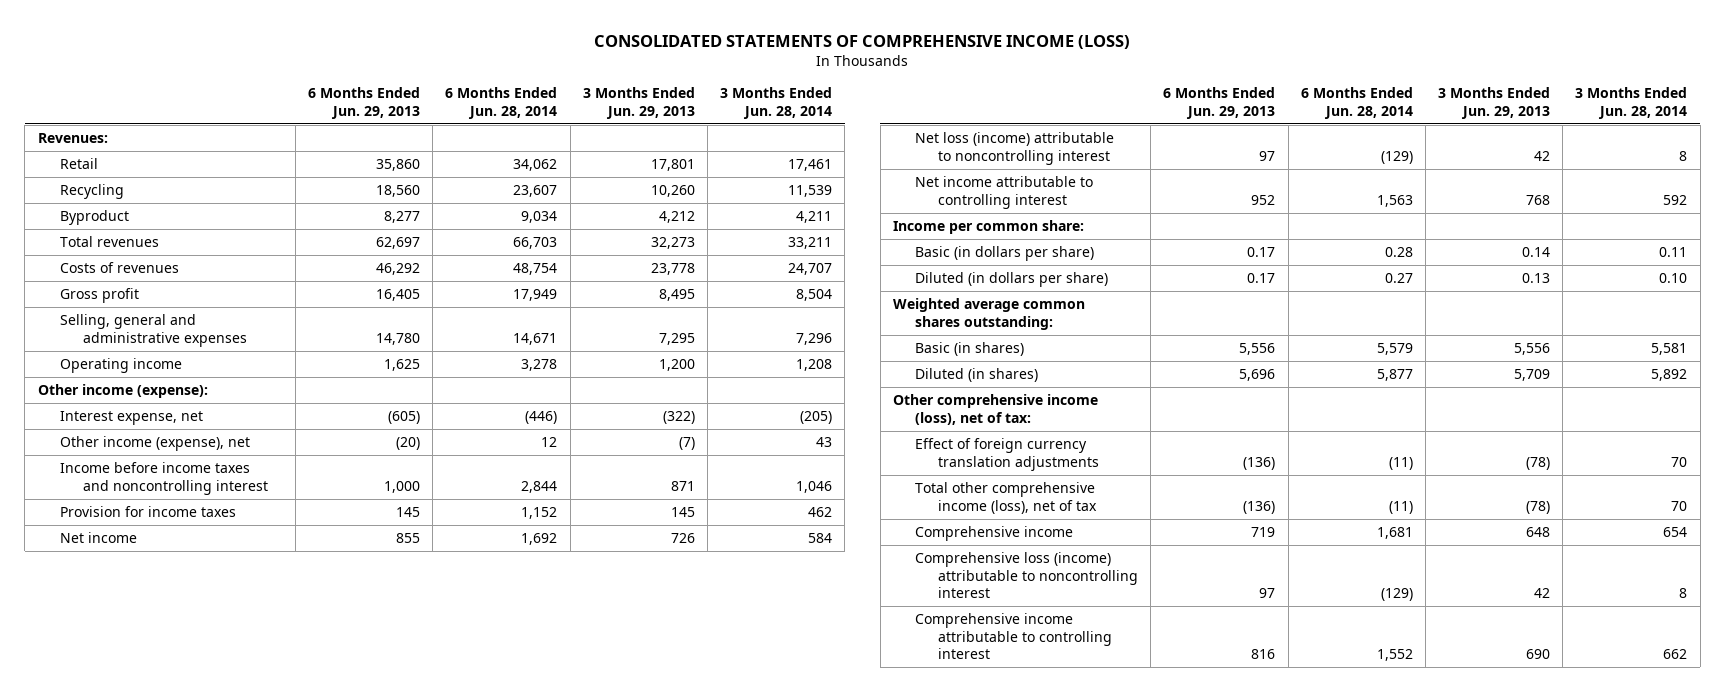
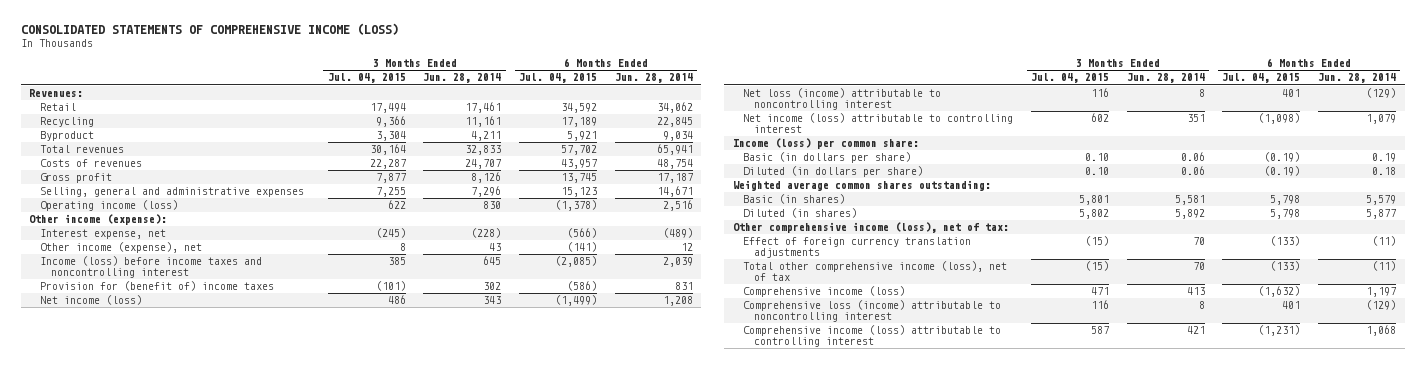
[308,87,421,119] 6 Months Ended Jun. 29, 2013 -> none
[582,87,695,119] 3 Months Ended Jun. 29, 2013 -> none
none -> [327,73,406,84] Jul. 04, 2015
none -> [518,73,597,84] Jul. 04, 2015
[513,185,558,198] 23,607 -> [656,117,693,128] 22,845
[788,185,833,198] 11,539 -> [465,116,502,128] 11,161
[513,237,558,250] 66,703 -> [656,144,693,156] 65,941
[788,237,833,250] 33,211 -> [465,145,502,156] 32,833
[513,289,558,302] 17,949 -> [656,173,693,184] 17,187
[796,289,833,302] 8,504 -> [471,172,502,184] 8,126
[60,358,183,374] Operating income -> [40,200,179,212] Operating income (loss)
[521,359,558,372] 3,278 -> [662,200,693,212] 2,516
[796,359,833,372] 1,208 -> [483,201,502,210] 830
[525,411,558,425] (446) -> [662,228,693,239] (489)
[800,411,833,425] (205) -> [471,228,502,239] (228)
[60,462,268,495] Income before income taxes and noncontrolling interest -> [40,256,263,279] Income (loss) before income taxes and noncontrolling interest
[521,480,558,493] 2,844 -> [662,257,693,268] 2,039
[796,480,833,493] 1,046 -> [483,256,502,266] 645
[60,506,237,518] Provision for income taxes -> [40,281,275,292] Provision for (benefit of) income taxes
[521,507,558,520] 1,152 -> [674,282,693,291] 831
[808,507,833,518] 462 -> [483,282,502,291] 302
[60,532,138,544] Net income -> [40,295,143,306] Net income (loss)
[521,533,558,546] 1,692 -> [662,296,693,307] 1,208
[808,533,833,544] 584 -> [483,296,502,305] 343
[915,176,1094,209] Net income attributable to controlling interest -> [743,113,1014,134] Net income (loss) attributable to controlling interest
[1376,194,1413,207] 1,563 -> [1365,114,1396,125] 1,079
[1663,194,1688,205] 592 -> [1186,114,1205,123] 351
[892,220,1084,235] Income per common share: -> [732,138,919,150] Income (loss) per common share:
[1384,247,1413,258] 0.28 -> [1371,153,1396,163] 0.19
[1659,247,1688,258] 0.11 -> [1180,152,1205,162] 0.06
[1384,273,1413,284] 0.27 -> [1371,167,1396,176] 0.18
[1659,273,1688,284] 0.10 -> [1180,166,1205,176] 0.06
[915,526,1074,542] Comprehensive income -> [743,286,906,298] Comprehensive income (loss)
[1376,527,1413,540] 1,681 -> [1365,287,1396,298] 1,197
[1663,527,1688,538] 654 -> [1186,287,1205,296] 413
[915,613,1113,660] Comprehensive income attributable to controlling interest -> [743,325,1002,348] Comprehensive income (loss) attributable to controlling interest
[1376,649,1413,662] 1,552 -> [1365,325,1396,337] 1,068
[1663,649,1688,660] 662 -> [1186,326,1205,335] 421

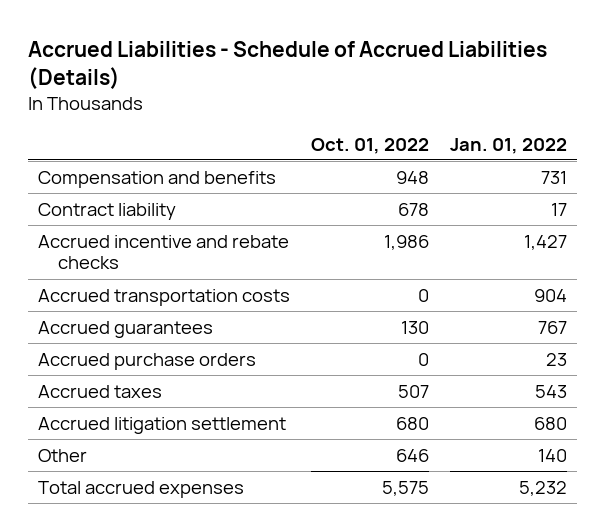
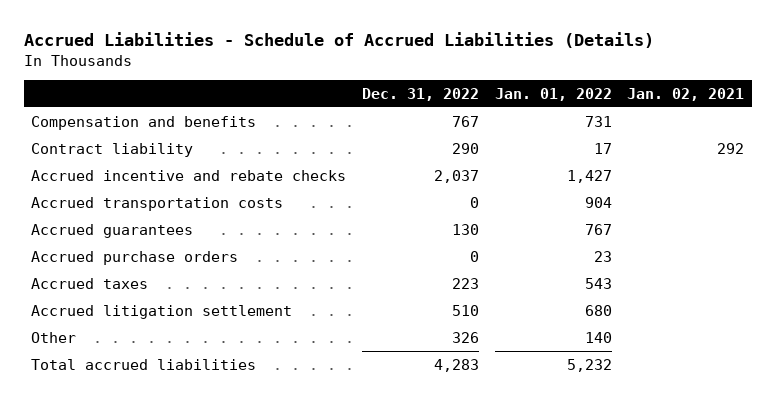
[311,137,430,154] Oct. 01, 2022 -> none
none -> [362,87,480,101] Dec. 31, 2022
none -> [627,87,745,101] Jan. 02, 2021
[38,480,245,498] Total accrued expenses -> [31,358,257,370] Total accrued liabilities

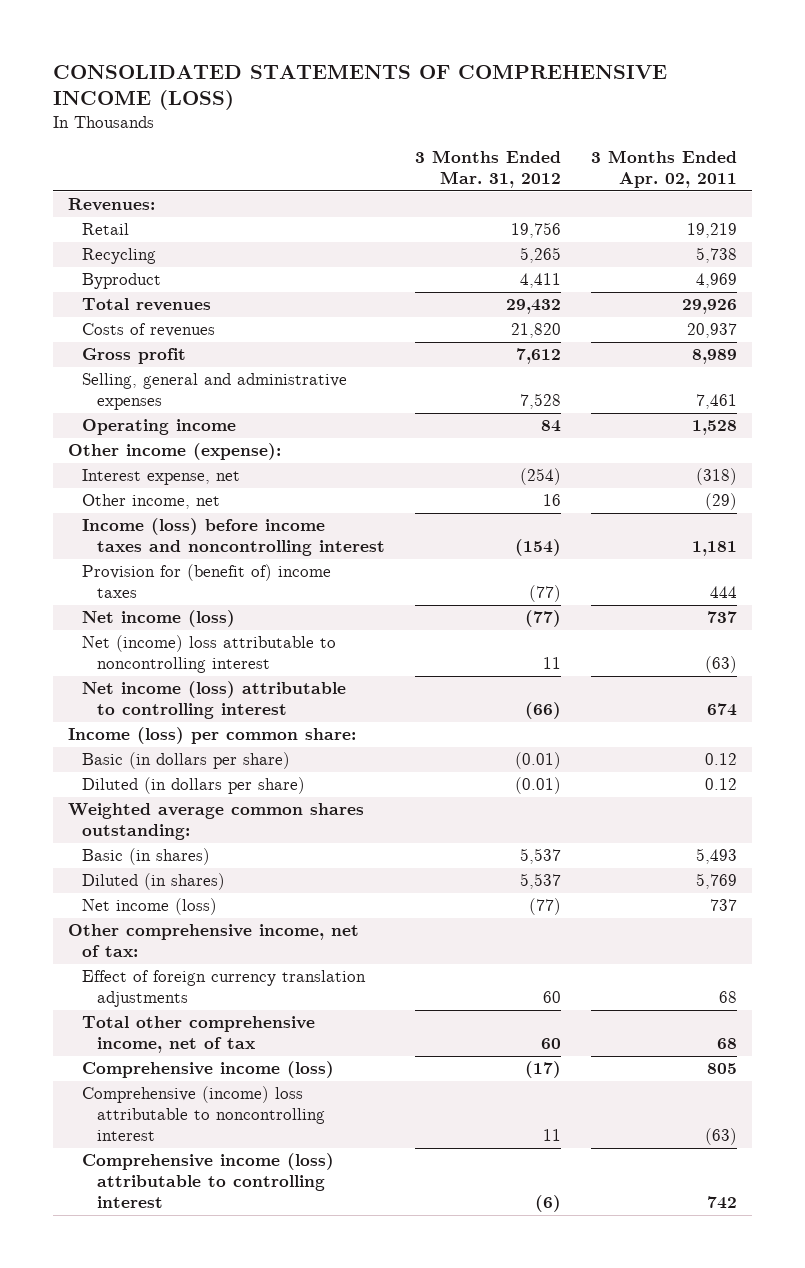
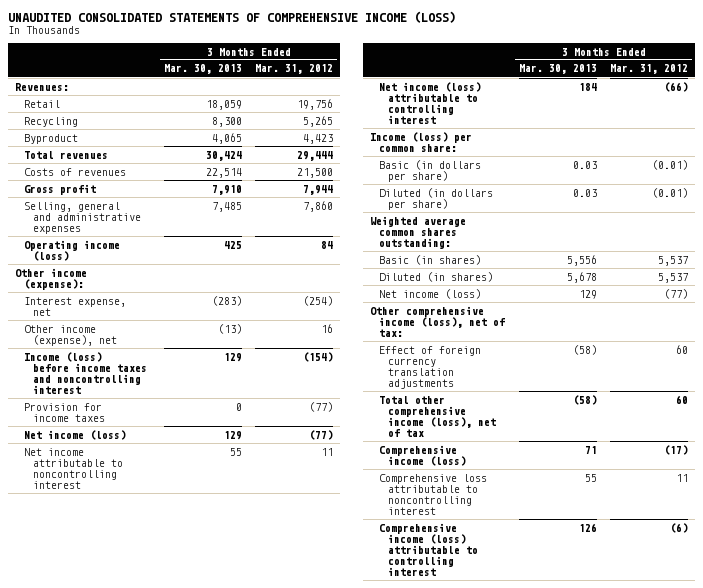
[52,64,667,111] CONSOLIDATED STATEMENTS OF COMPREHENSIVE INCOME (LOSS) -> [7,10,456,23] UNAUDITED CONSOLIDATED STATEMENTS OF COMPREHENSIVE INCOME (LOSS)
[591,150,738,189] 3 Months Ended Apr. 02, 2011 -> none
none -> [163,64,242,75] Mar. 30, 2013
[519,273,561,289] 4,411 -> [303,133,334,144] 4,423
[505,299,561,315] 29,432 -> [297,150,334,161] 29,444
[510,323,561,339] 21,820 -> [297,167,334,178] 21,500
[515,348,561,365] 7,612 -> [303,184,334,195] 7,944
[519,393,561,410] 7,528 -> [303,200,334,212] 7,860
[82,419,237,436] Operating income -> [23,239,120,261] Operating income (loss)
[82,494,221,510] Other income, net -> [23,324,117,346] Other income (expense), net
[82,564,332,599] Provision for (benefit of) income taxes -> [23,402,105,422] Provision for income taxes
[82,635,337,674] Net (income) loss attributable to noncontrolling interest -> [23,447,123,489] Net income attributable to noncontrolling interest
[67,924,359,958] Other comprehensive income, net of tax: -> [369,305,505,337] Other comprehensive income (loss), net of tax:
[82,1016,316,1054] Total other comprehensive income, net of tax -> [378,395,496,437] Total other comprehensive income (loss), net of tax
[82,1086,325,1141] Comprehensive (income) loss attributable to noncontrolling interest -> [378,473,487,515] Comprehensive loss attributable to noncontrolling interest

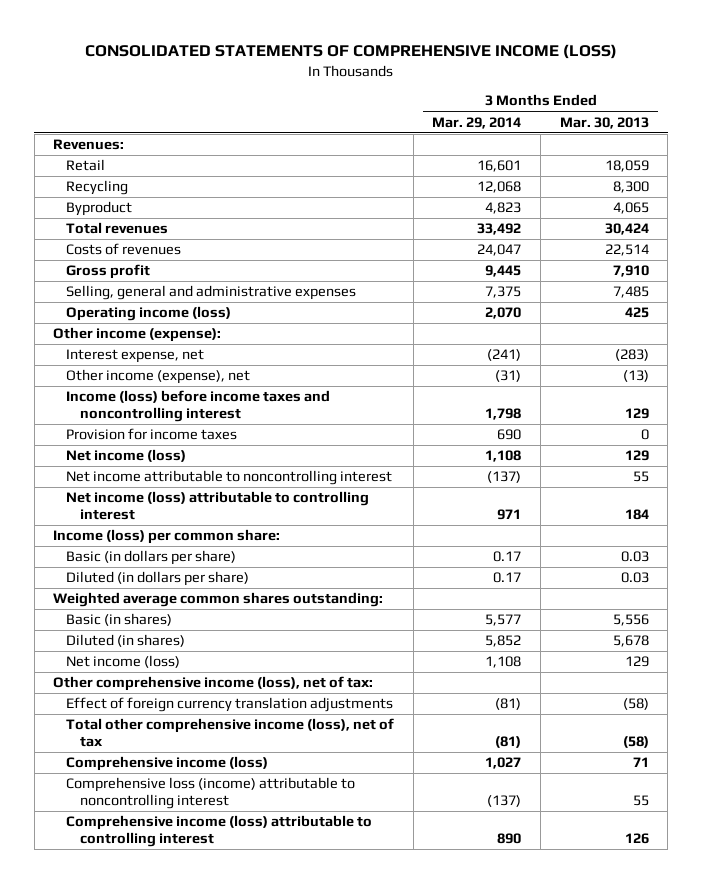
[7,10,456,23] UNAUDITED CONSOLIDATED STATEMENTS OF COMPREHENSIVE INCOME (LOSS) -> [84,44,617,60] CONSOLIDATED STATEMENTS OF COMPREHENSIVE INCOME (LOSS)
[255,64,334,75] Mar. 31, 2012 -> none
none -> [432,116,522,129] Mar. 29, 2014
[378,473,487,515] Comprehensive loss attributable to noncontrolling interest -> [66,777,356,810] Comprehensive loss (income) attributable to noncontrolling interest

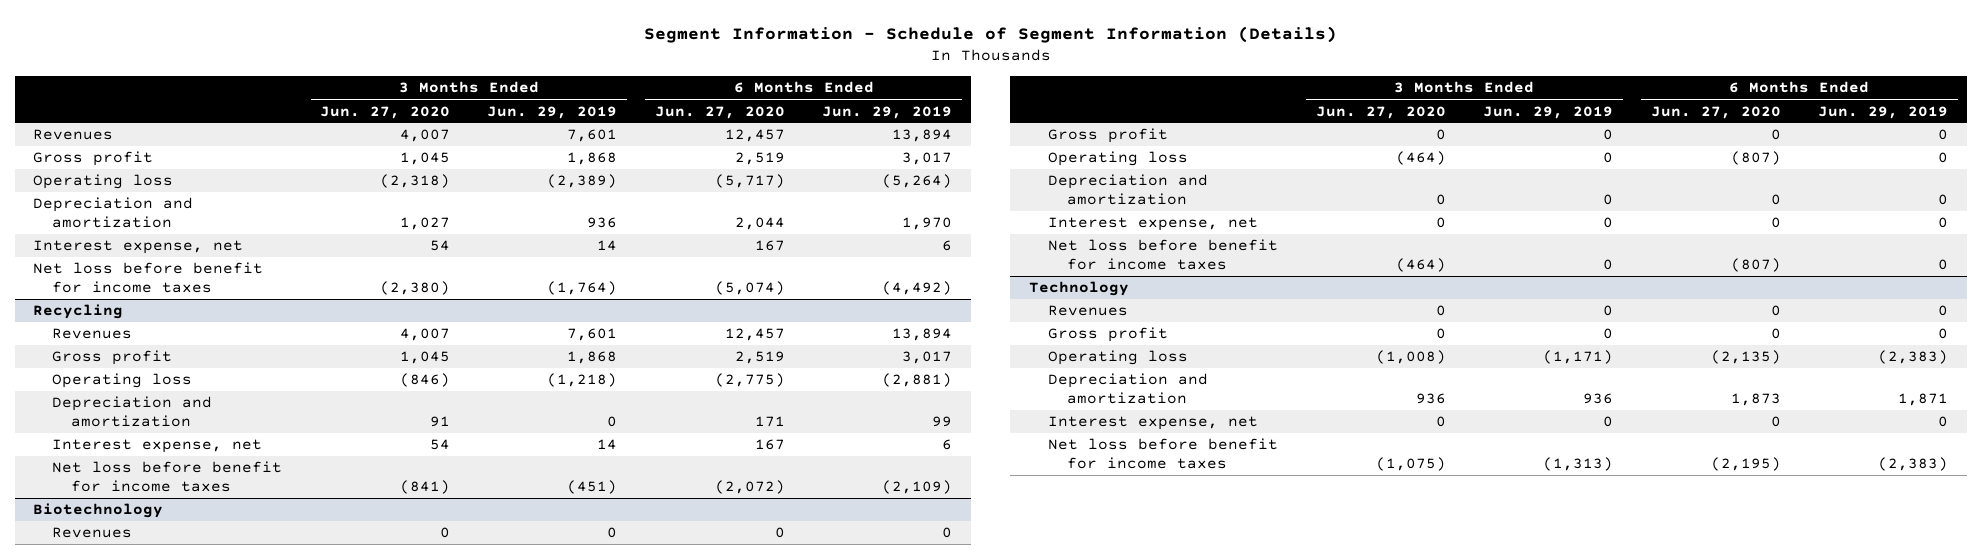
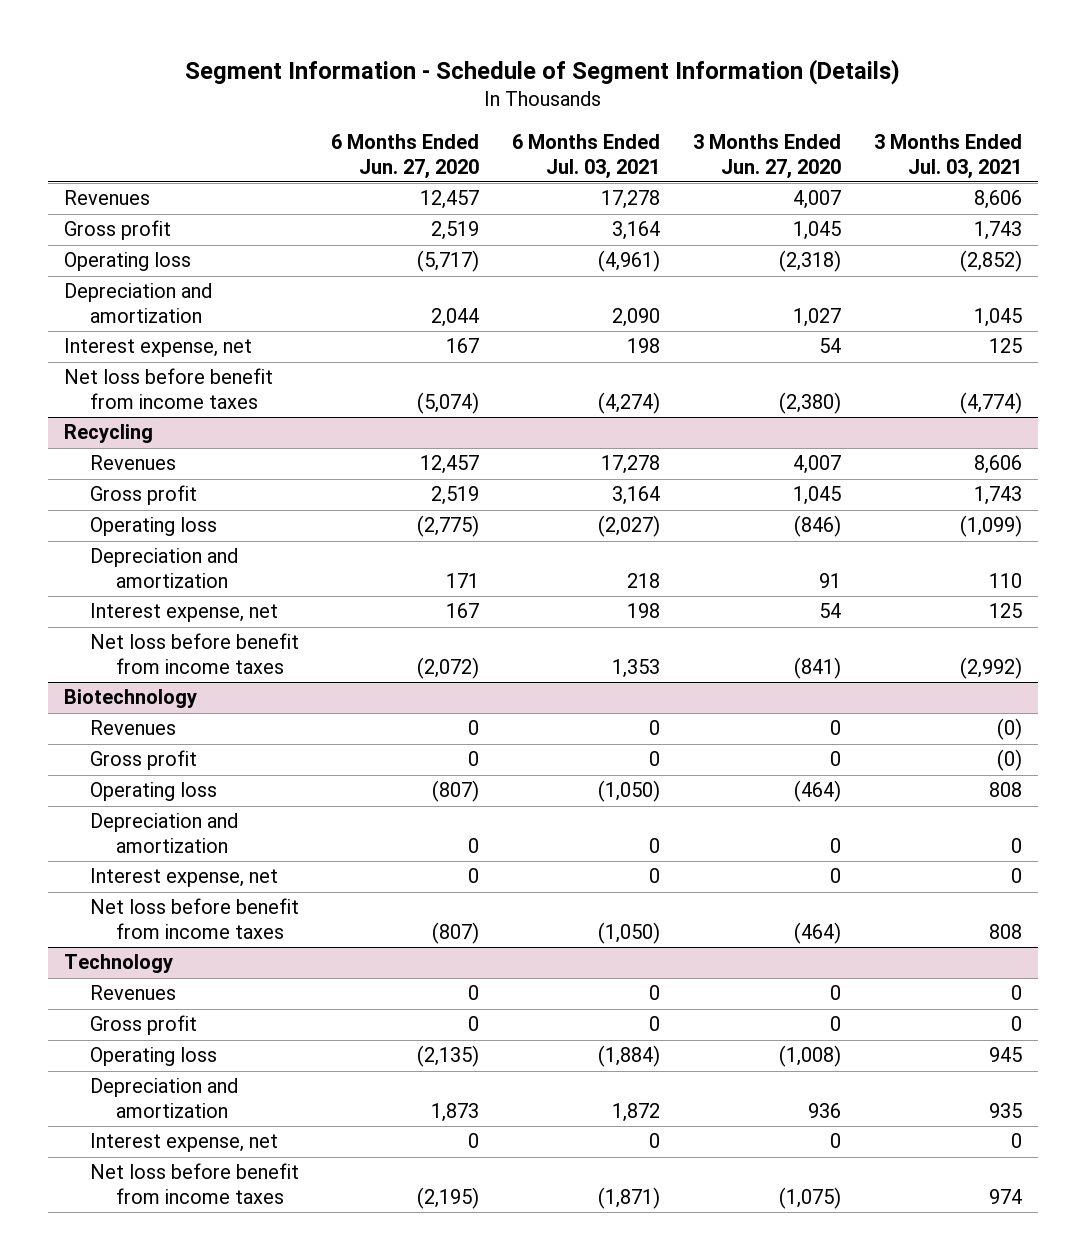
[487,105,618,119] Jun. 29, 2019 -> none
[822,105,953,119] Jun. 29, 2019 -> none
none -> [512,134,661,179] 6 Months Ended Jul. 03, 2021
none -> [873,134,1022,179] 3 Months Ended Jul. 03, 2021
[33,262,264,294] Net loss before benefit for income taxes -> [63,368,273,410] Net loss before benefit from income taxes
[52,461,283,493] Net loss before benefit for income taxes -> [89,633,299,675] Net loss before benefit from income taxes
[1048,239,1279,271] Net loss before benefit for income taxes -> [89,898,299,940] Net loss before benefit from income taxes
[1048,438,1279,470] Net loss before benefit for income taxes -> [89,1163,299,1205] Net loss before benefit from income taxes

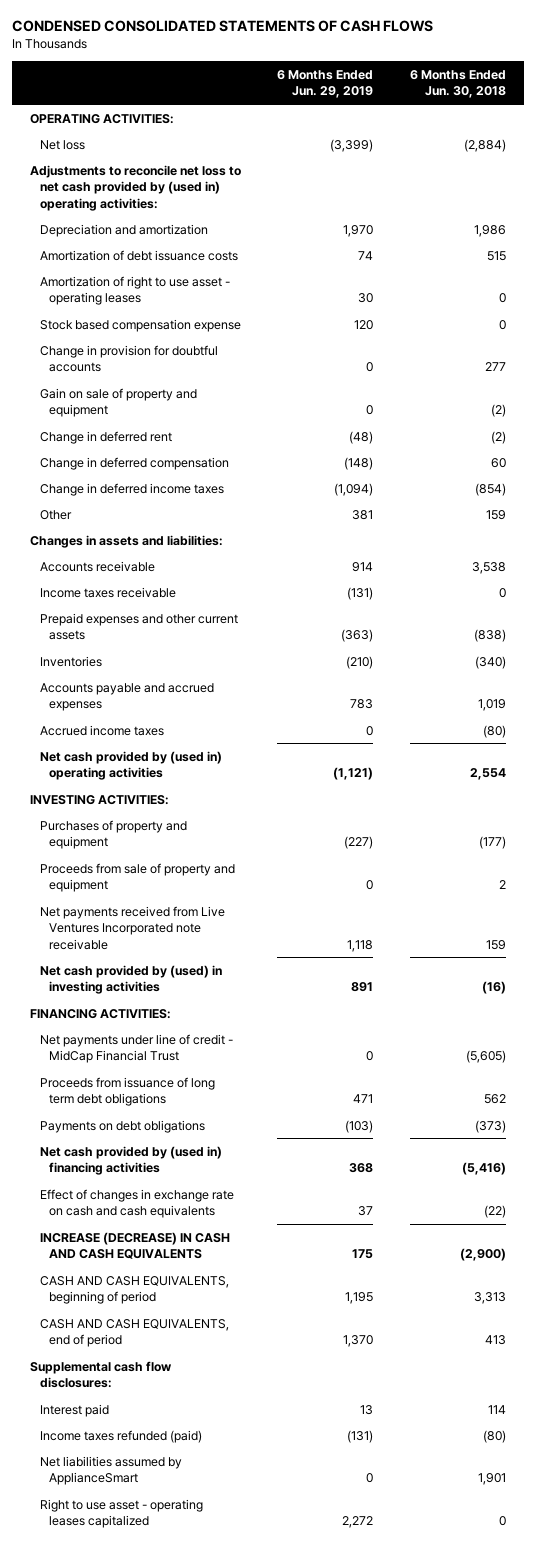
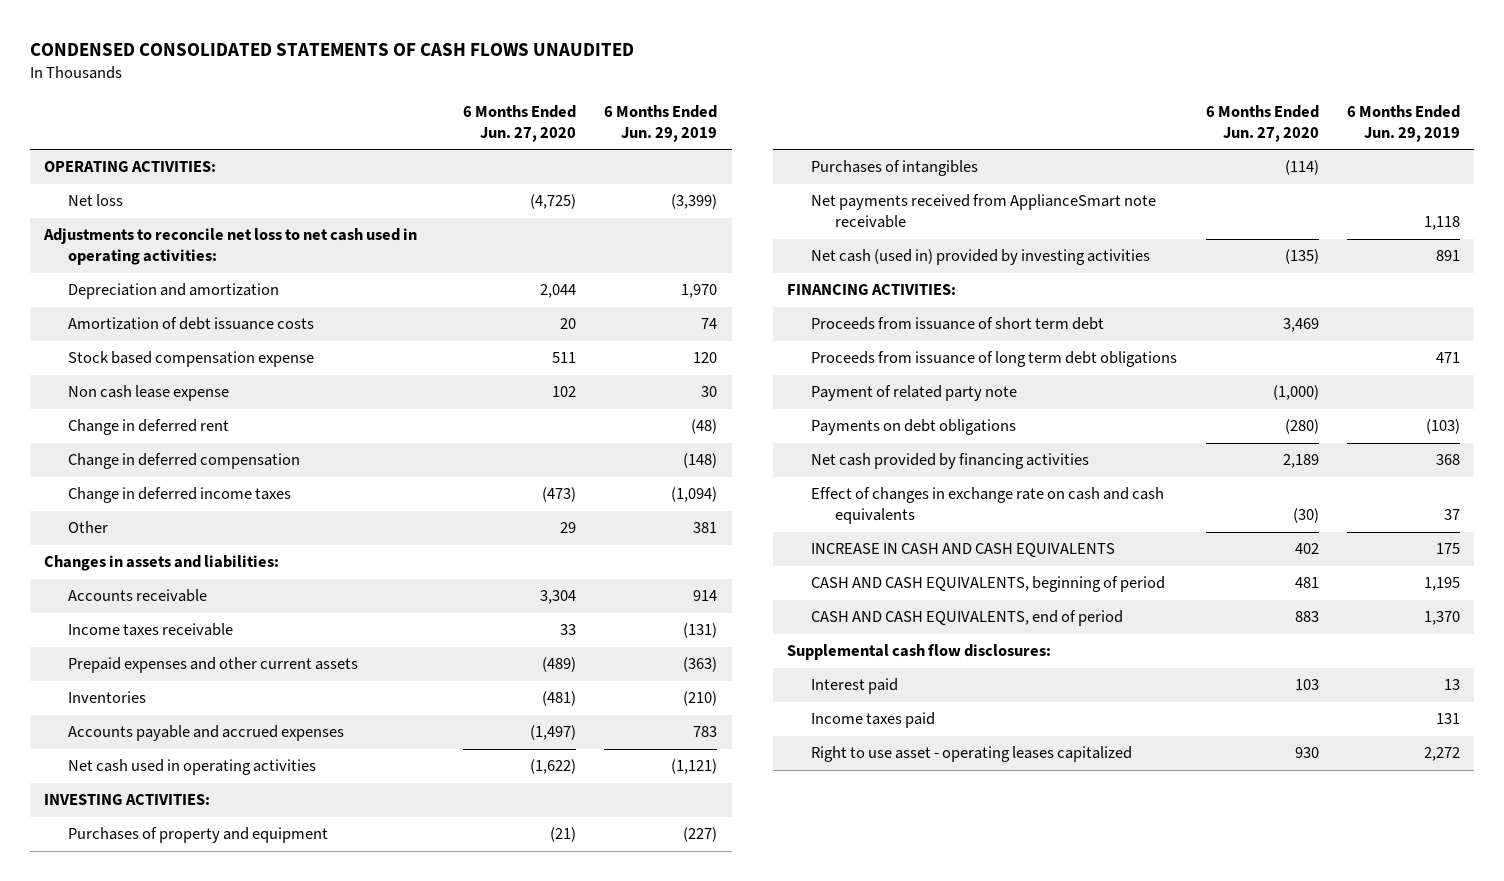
[11,20,433,33] CONDENSED CONSOLIDATED STATEMENTS OF CASH FLOWS -> [29,42,634,56] CONDENSED CONSOLIDATED STATEMENTS OF CASH FLOWS UNAUDITED
[409,69,506,99] 6 Months Ended Jun. 30, 2018 -> none
none -> [462,104,576,142] 6 Months Ended Jun. 27, 2020
[29,164,241,211] Adjustments to reconcile net loss to net cash provided by (used in) operating activities: -> [43,228,418,266] Adjustments to reconcile net loss to net cash used in operating activities:
[39,275,230,306] Amortization of right to use asset - operating leases -> none
[39,344,218,373] Change in provision for doubtful accounts -> none
[39,387,197,418] Gain on sale of property and equipment -> none
none -> [68,385,230,402] Non cash lease expense
[39,724,164,736] Accrued income taxes -> none
[39,750,222,781] Net cash provided by (used in) operating activities -> [68,759,317,776] Net cash used in operating activities
[39,862,235,893] Proceeds from sale of property and equipment -> none
none -> [811,160,979,177] Purchases of intangibles
[39,905,225,950] Net payments received from Live Ventures Incorporated note receivable -> [811,194,1157,229] Net payments received from ApplianceSmart note receivable
[39,964,222,995] Net cash provided by (used) in investing activities -> [811,249,1151,266] Net cash (used in) provided by investing activities
[39,1033,233,1064] Net payments under line of credit - MidCap Financial Trust -> none
none -> [811,317,1105,331] Proceeds from issuance of short term debt
none -> [811,385,1018,402] Payment of related party note
[39,1145,222,1176] Net cash provided by (used in) financing activities -> [811,453,1090,470] Net cash provided by financing activities
[39,1231,230,1260] INCREASE (DECREASE) IN CASH AND CASH EQUIVALENTS -> [811,543,1116,558] INCREASE IN CASH AND CASH EQUIVALENTS
[39,1455,182,1486] Net liabilities assumed by ApplianceSmart -> none
[39,1429,202,1443] Income taxes refunded (paid) -> [811,712,936,729] Income taxes paid
[347,1429,374,1443] (131) -> [1436,713,1461,725] 131

